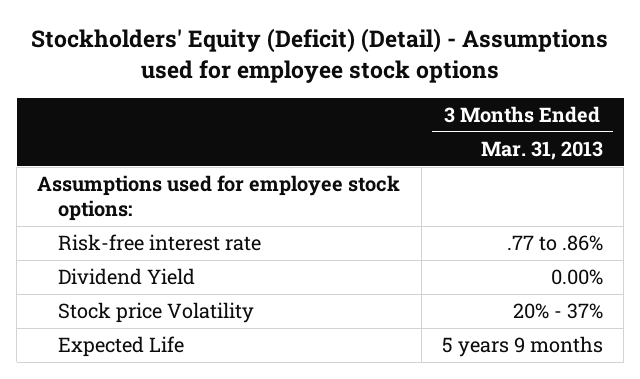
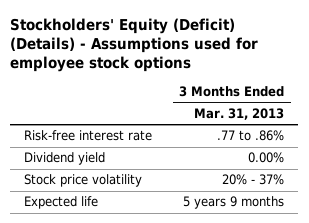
[31,28,609,84] Stockholders' Equity (Deficit) (Detail) - Assumptions used for employee stock options -> [10,17,259,73] Stockholders' Equity (Deficit) (Details) - Assumptions used for employee stock options
[37,175,401,222] Assumptions used for employee stock options: -> none
[57,268,195,286] Dividend Yield -> [24,152,106,166] Dividend yield
[57,302,254,324] Stock price Volatility -> [24,174,143,188] Stock price volatility
[57,336,184,358] Expected Life -> [24,196,99,210] Expected life

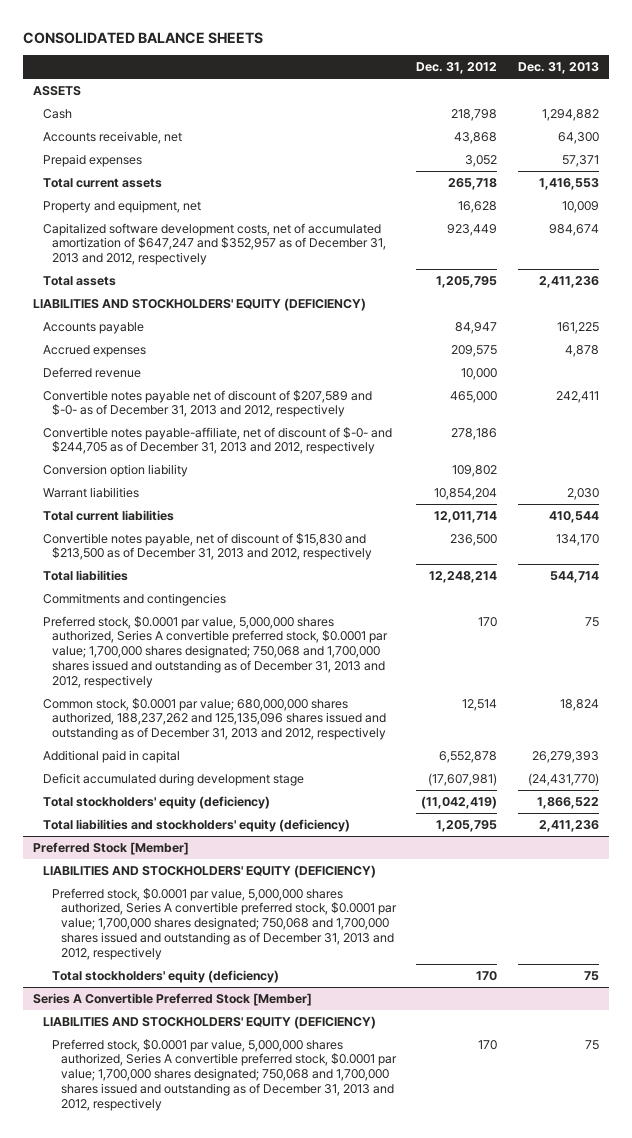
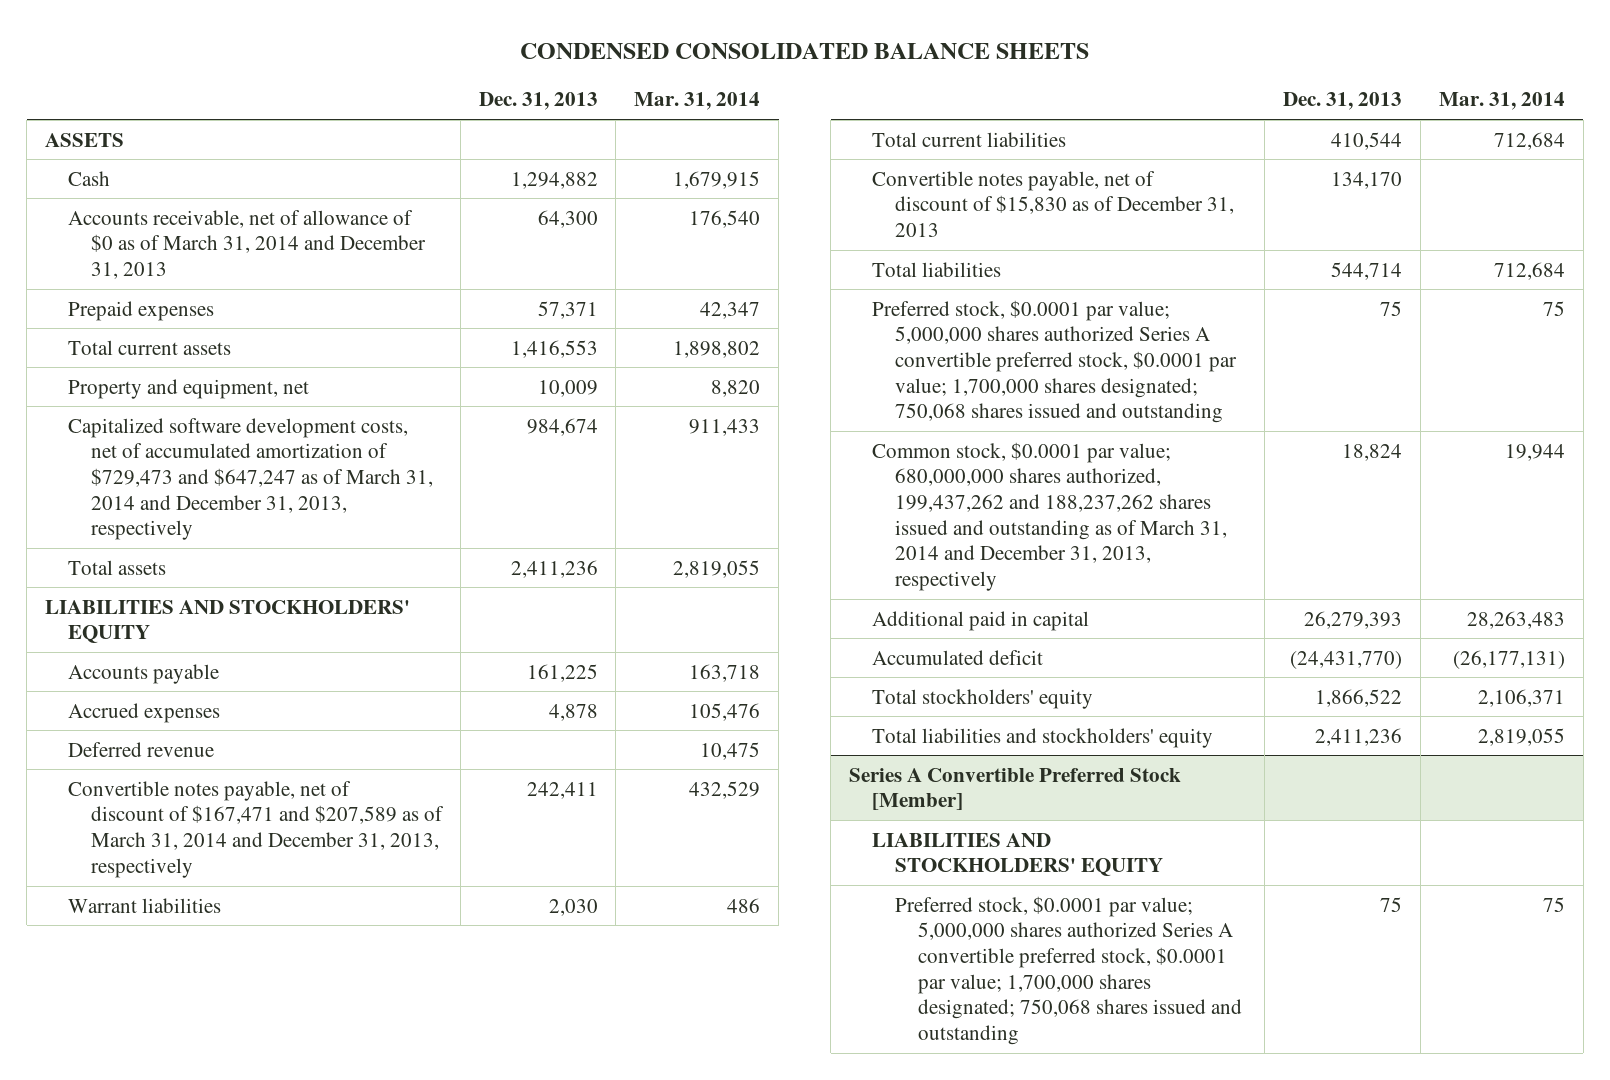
[23,31,264,44] CONSOLIDATED BALANCE SHEETS -> [519,42,1089,59] CONDENSED CONSOLIDATED BALANCE SHEETS
[416,62,498,75] Dec. 31, 2012 -> none
none -> [634,92,761,111] Mar. 31, 2014
[42,130,182,144] Accounts receivable, net -> [67,209,426,279] Accounts receivable, net of allowance of $0 as of March 31, 2014 and December 31, 2013
[42,222,386,266] Capitalized software development costs, net of accumulated amortization of $647,247 and $352,957 as of December 31, 2013 and 2012, respectively -> [67,417,433,541] Capitalized software development costs, net of accumulated amortization of $729,473 and $647,247 as of March 31, 2014 and December 31, 2013, respectively
[33,297,367,311] LIABILITIES AND STOCKHOLDERS' EQUITY (DEFICIENCY) -> [44,599,410,644] LIABILITIES AND STOCKHOLDERS' EQUITY
[42,426,392,455] Convertible notes payable-affiliate, net of discount of $-0- and $244,705 as of December 31, 2013 and 2012, respectively -> none
[42,463,188,477] Conversion option liability -> none
[42,389,372,418] Convertible notes payable net of discount of $207,589 and $-0- as of December 31, 2013 and 2012, respectively -> [67,780,444,878] Convertible notes payable, net of discount of $167,471 and $207,589 as of March 31, 2014 and December 31, 2013, respectively
[42,532,372,561] Convertible notes payable, net of discount of $15,830 and $213,500 as of December 31, 2013 and 2012, respectively -> [872,170,1234,237] Convertible notes payable, net of discount of $15,830 as of December 31, 2013
[42,592,226,606] Commitments and contingencies -> none
[42,615,388,688] Preferred stock, $0.0001 par value, 5,000,000 shares authorized, Series A convertible preferred stock, $0.0001 par value; 1,700,000 shares designated; 750,068 and 1,700,000 shares issued and outstanding as of December 31, 2013 and 2012, respectively -> [872,299,1237,424] Preferred stock, $0.0001 par value; 5,000,000 shares authorized Series A convertible preferred stock, $0.0001 par value; 1,700,000 shares designated; 750,068 shares issued and outstanding
[42,697,386,741] Common stock, $0.0001 par value; 680,000,000 shares authorized, 188,237,262 and 125,135,096 shares issued and outstanding as of December 31, 2013 and 2012, respectively -> [872,441,1227,592] Common stock, $0.0001 par value; 680,000,000 shares authorized, 199,437,262 and 188,237,262 shares issued and outstanding as of March 31, 2014 and December 31, 2013, respectively
[33,841,190,855] Preferred Stock [Member] -> none
[42,864,376,878] LIABILITIES AND STOCKHOLDERS' EQUITY (DEFICIENCY) -> none
[51,887,398,960] Preferred stock, $0.0001 par value, 5,000,000 shares authorized, Series A convertible preferred stock, $0.0001 par value; 1,700,000 shares designated; 750,068 and 1,700,000 shares issued and outstanding as of December 31, 2013 and 2012, respectively -> none
[51,969,279,983] Total stockholders' equity (deficiency) -> none
[42,772,304,786] Deficit accumulated during development stage -> [872,649,1044,665] Accumulated deficit
[42,795,270,809] Total stockholders' equity (deficiency) -> [872,688,1094,709] Total stockholders' equity
[42,818,350,832] Total liabilities and stockholders' equity (deficiency) -> [872,727,1214,748] Total liabilities and stockholders' equity
[42,1015,376,1029] LIABILITIES AND STOCKHOLDERS' EQUITY (DEFICIENCY) -> [872,832,1163,877] LIABILITIES AND STOCKHOLDERS' EQUITY
[51,1038,398,1111] Preferred stock, $0.0001 par value, 5,000,000 shares authorized, Series A convertible preferred stock, $0.0001 par value; 1,700,000 shares designated; 750,068 and 1,700,000 shares issued and outstanding as of December 31, 2013 and 2012, respectively -> [894,895,1242,1046] Preferred stock, $0.0001 par value; 5,000,000 shares authorized Series A convertible preferred stock, $0.0001 par value; 1,700,000 shares designated; 750,068 shares issued and outstanding

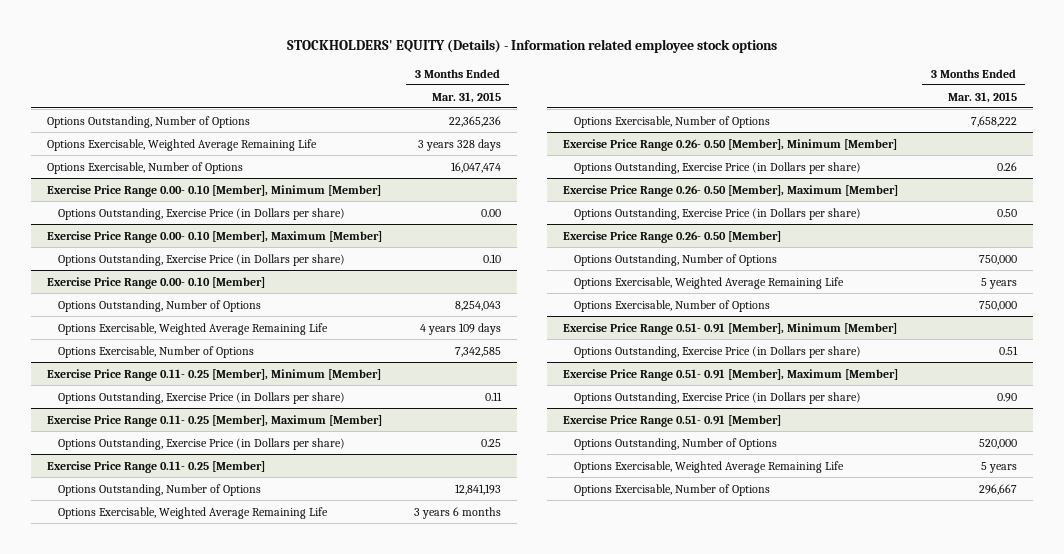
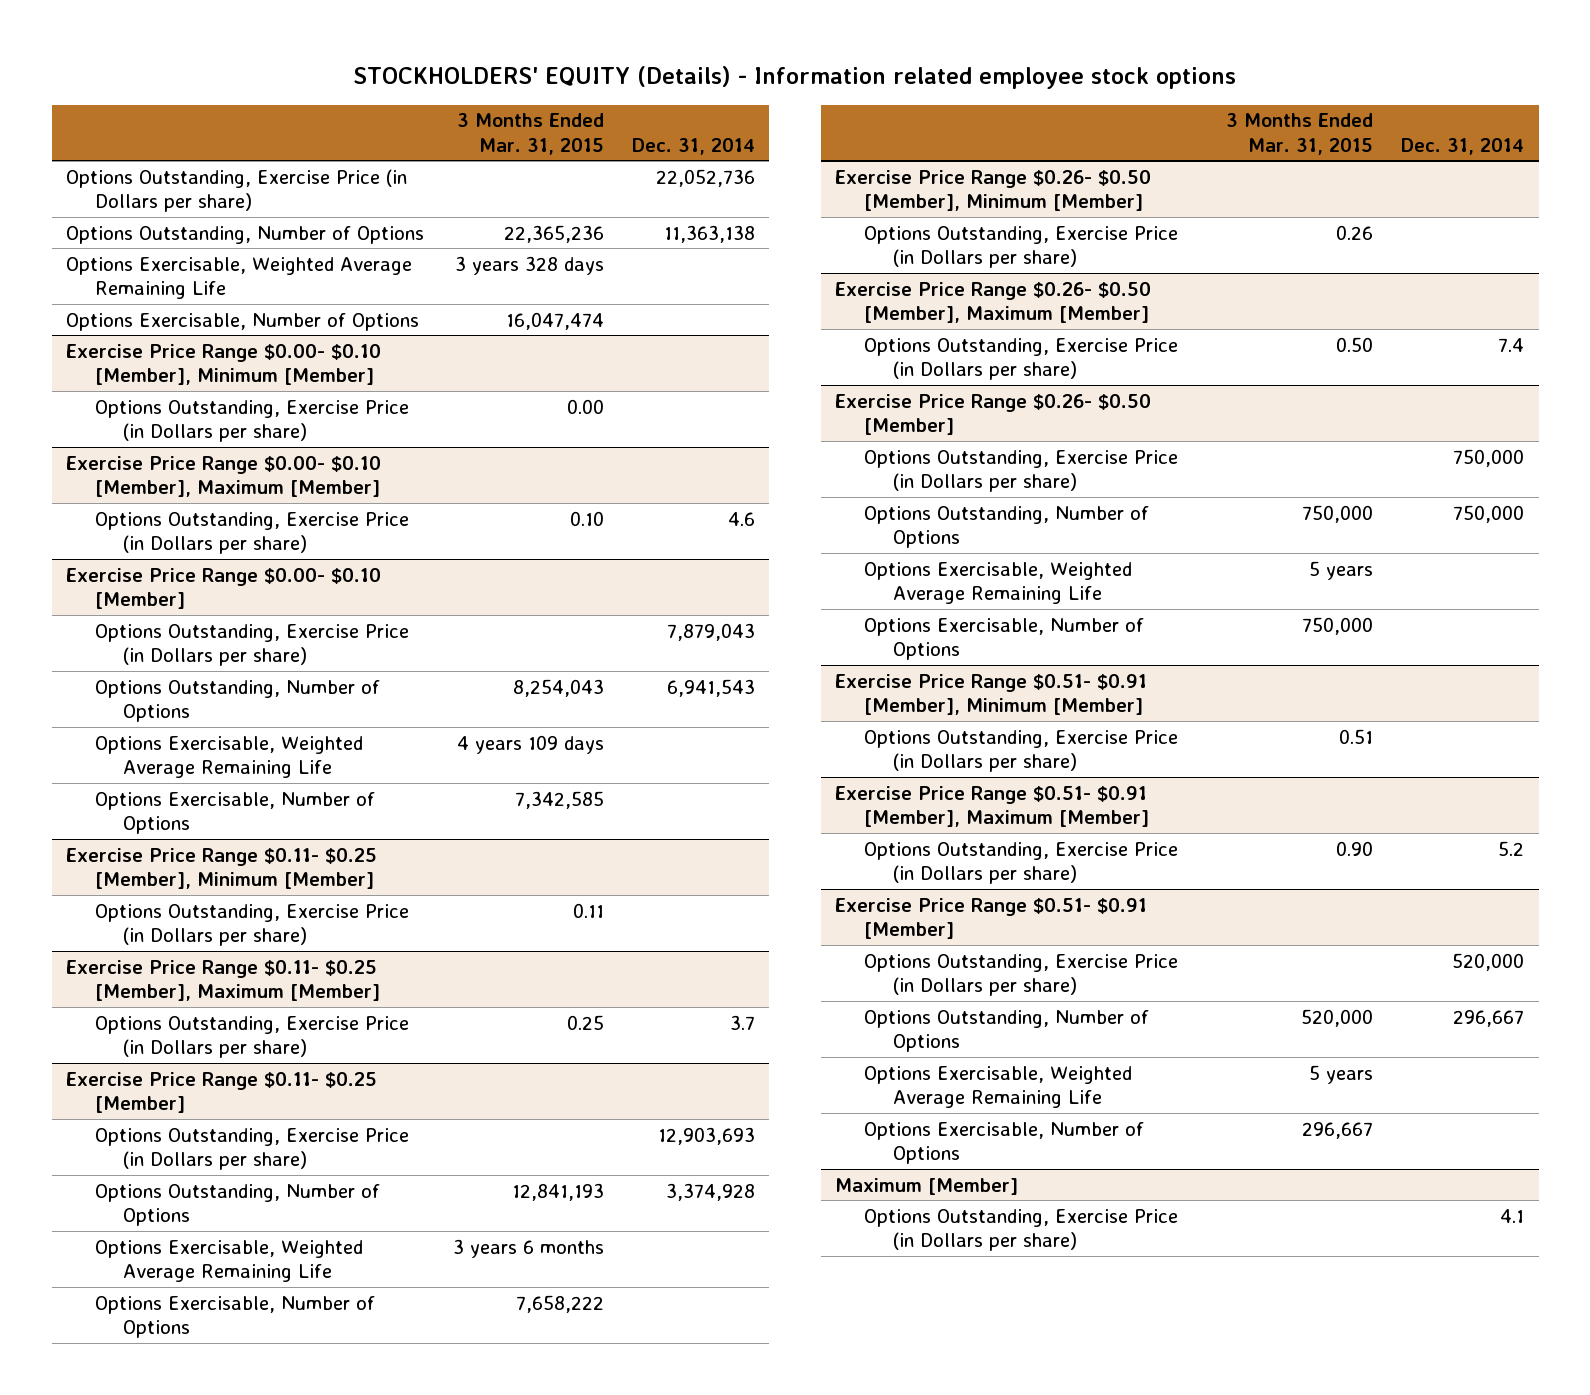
none -> [632,138,756,156] Dec. 31, 2014
none -> [66,168,408,213] Options Outstanding, Exercise Price (in Dollars per share)
[47,184,382,197] Exercise Price Range 0.00- 0.10 [Member], Minimum [Member] -> [66,343,382,386] Exercise Price Range $0.00- $0.10 [Member], Minimum [Member]
[47,230,383,243] Exercise Price Range 0.00- 0.10 [Member], Maximum [Member] -> [66,455,382,498] Exercise Price Range $0.00- $0.10 [Member], Maximum [Member]
[47,276,266,289] Exercise Price Range 0.00- 0.10 [Member] -> [66,567,382,610] Exercise Price Range $0.00- $0.10 [Member]
none -> [94,623,409,667] Options Outstanding, Exercise Price (in Dollars per share)
[47,368,382,381] Exercise Price Range 0.11- 0.25 [Member], Minimum [Member] -> [66,847,378,890] Exercise Price Range $0.11- $0.25 [Member], Minimum [Member]
[47,414,383,427] Exercise Price Range 0.11- 0.25 [Member], Maximum [Member] -> [66,959,380,1002] Exercise Price Range $0.11- $0.25 [Member], Maximum [Member]
[47,460,266,473] Exercise Price Range 0.11- 0.25 [Member] -> [66,1071,378,1114] Exercise Price Range $0.11- $0.25 [Member]
none -> [94,1127,409,1171] Options Outstanding, Exercise Price (in Dollars per share)
[563,138,898,151] Exercise Price Range 0.26- 0.50 [Member], Minimum [Member] -> [835,169,1152,212] Exercise Price Range $0.26- $0.50 [Member], Minimum [Member]
[563,184,899,197] Exercise Price Range 0.26- 0.50 [Member], Maximum [Member] -> [835,281,1152,324] Exercise Price Range $0.26- $0.50 [Member], Maximum [Member]
[563,230,782,243] Exercise Price Range 0.26- 0.50 [Member] -> [835,393,1152,436] Exercise Price Range $0.26- $0.50 [Member]
none -> [863,449,1178,493] Options Outstanding, Exercise Price (in Dollars per share)
[563,322,898,335] Exercise Price Range 0.51- 0.91 [Member], Minimum [Member] -> [835,673,1148,716] Exercise Price Range $0.51- $0.91 [Member], Minimum [Member]
[563,368,899,381] Exercise Price Range 0.51- 0.91 [Member], Maximum [Member] -> [835,785,1149,828] Exercise Price Range $0.51- $0.91 [Member], Maximum [Member]
[563,414,782,427] Exercise Price Range 0.51- 0.91 [Member] -> [835,897,1148,940] Exercise Price Range $0.51- $0.91 [Member]
none -> [863,953,1178,997] Options Outstanding, Exercise Price (in Dollars per share)
none -> [835,1177,1019,1195] Maximum [Member]
none -> [863,1208,1178,1252] Options Outstanding, Exercise Price (in Dollars per share)

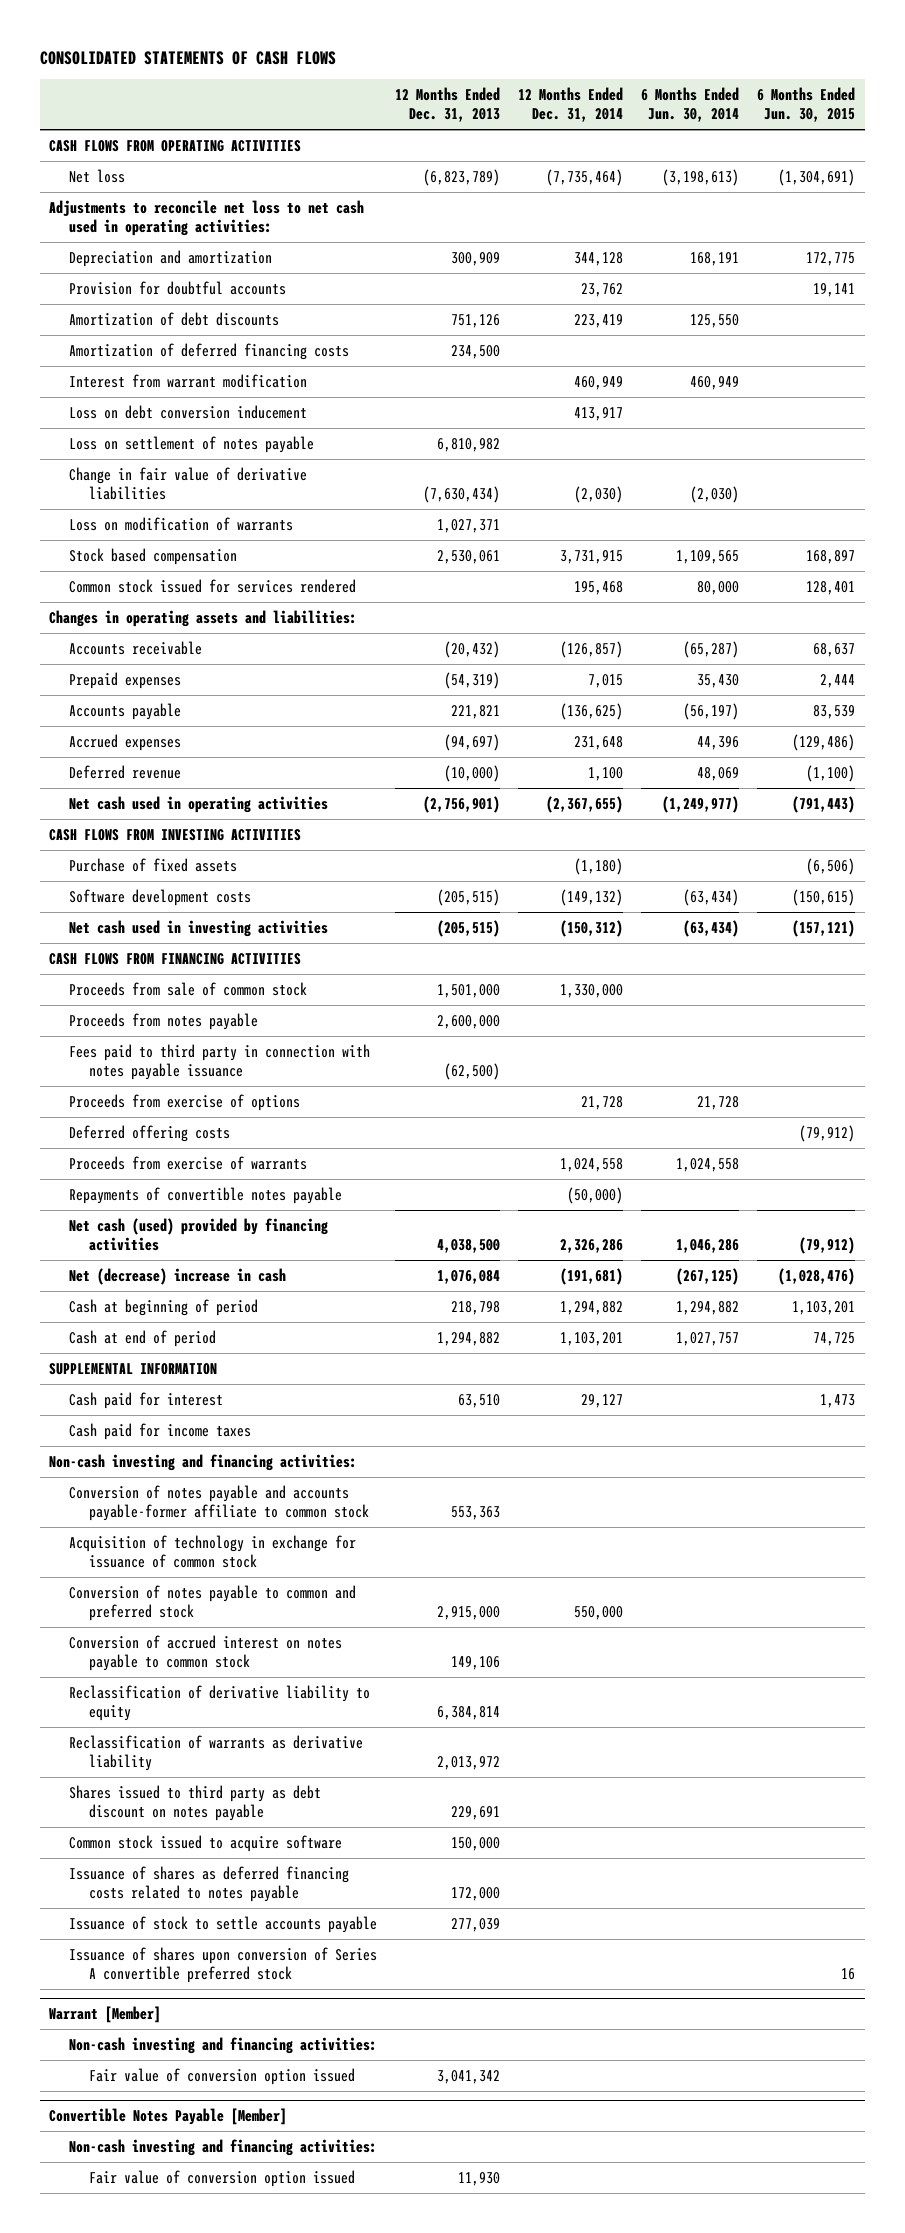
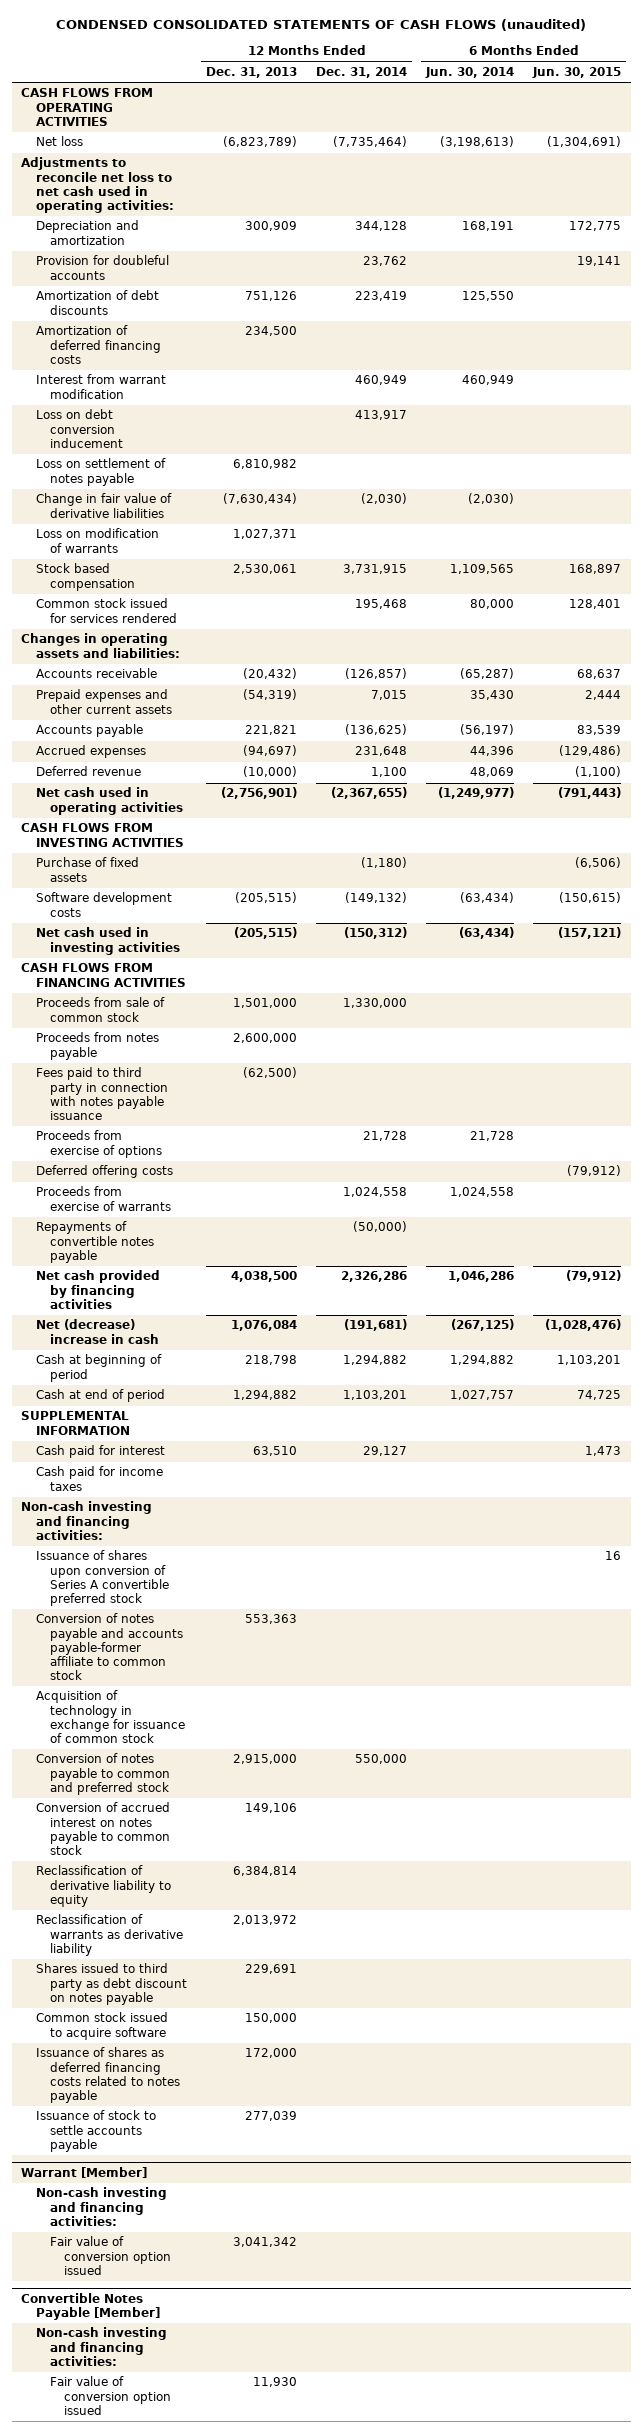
[40,50,337,65] CONSOLIDATED STATEMENTS OF CASH FLOWS -> [56,19,587,32] CONDENSED CONSOLIDATED STATEMENTS OF CASH FLOWS (unaudited)
[69,280,287,295] Provision for doubtful accounts -> [35,255,169,280] Provision for doubleful accounts
[69,671,182,689] Prepaid expenses -> [35,689,172,714] Prepaid expenses and other current assets
[69,1217,329,1251] Net cash (used) provided by financing activities -> [35,1270,160,1309] Net cash provided by financing activities
[69,1946,378,1983] Issuance of shares upon conversion of Series A convertible preferred stock -> [35,1550,169,1606] Issuance of shares upon conversion of Series A convertible preferred stock

